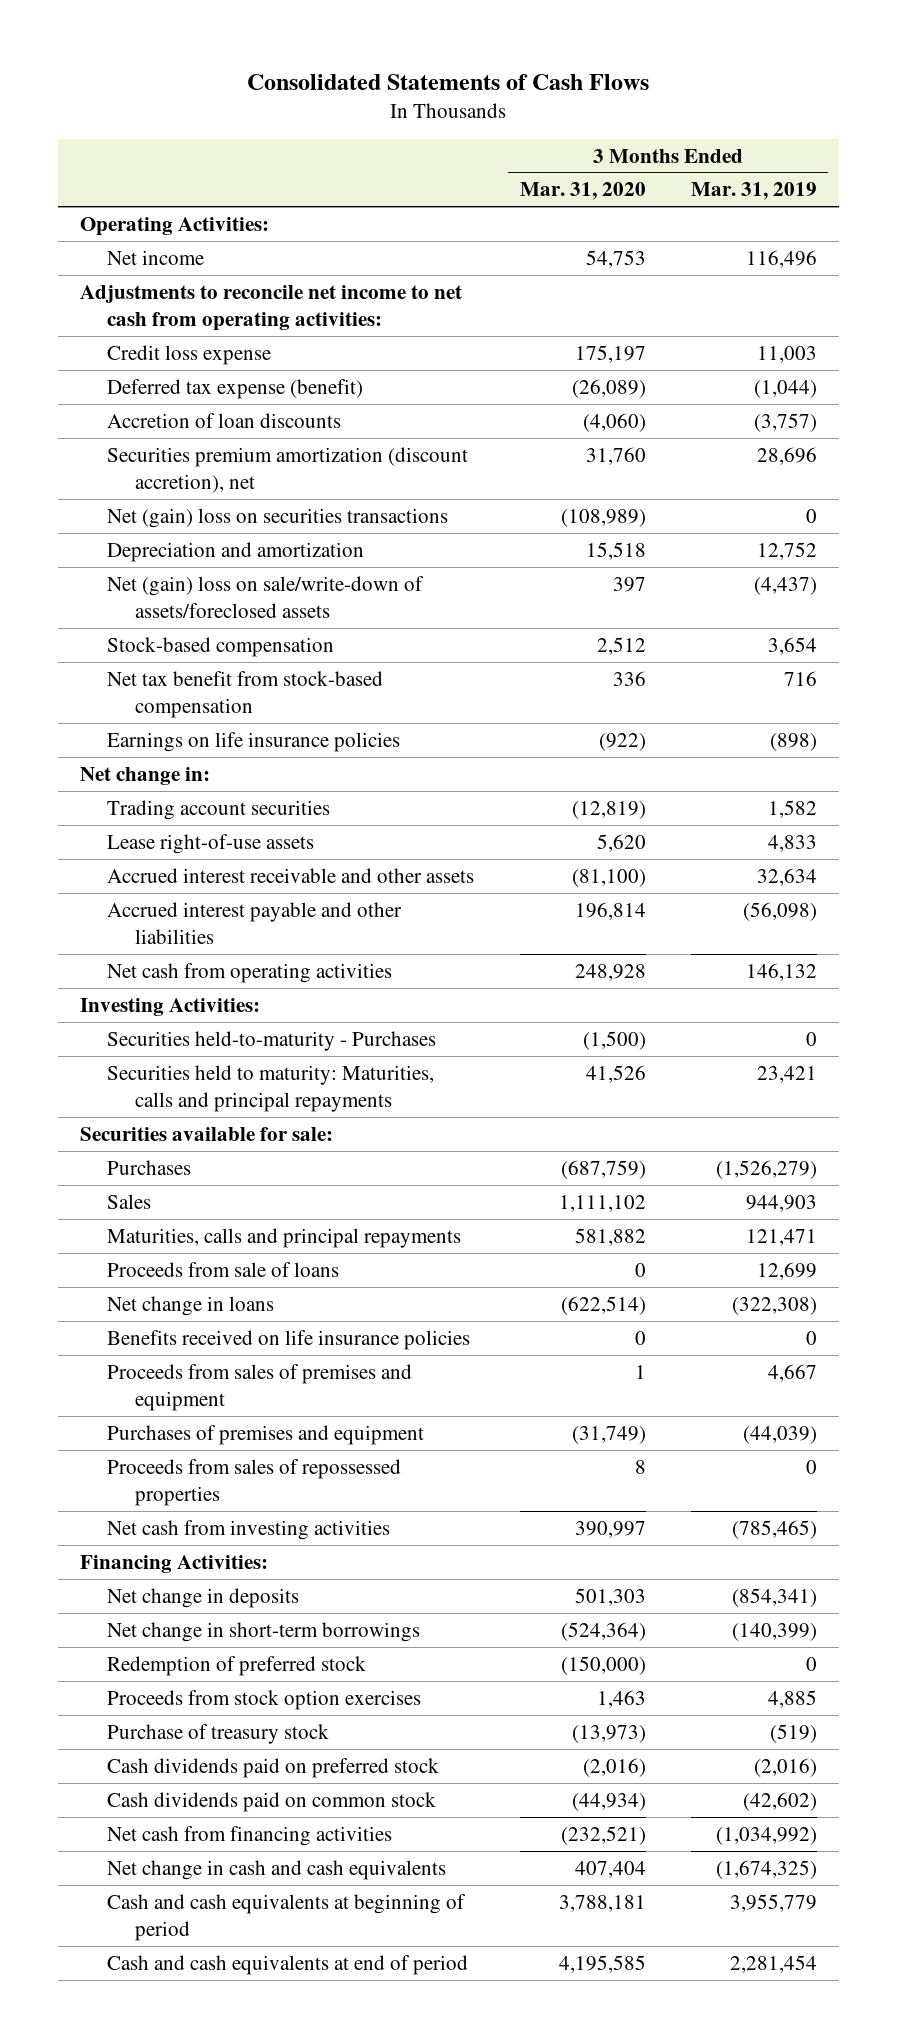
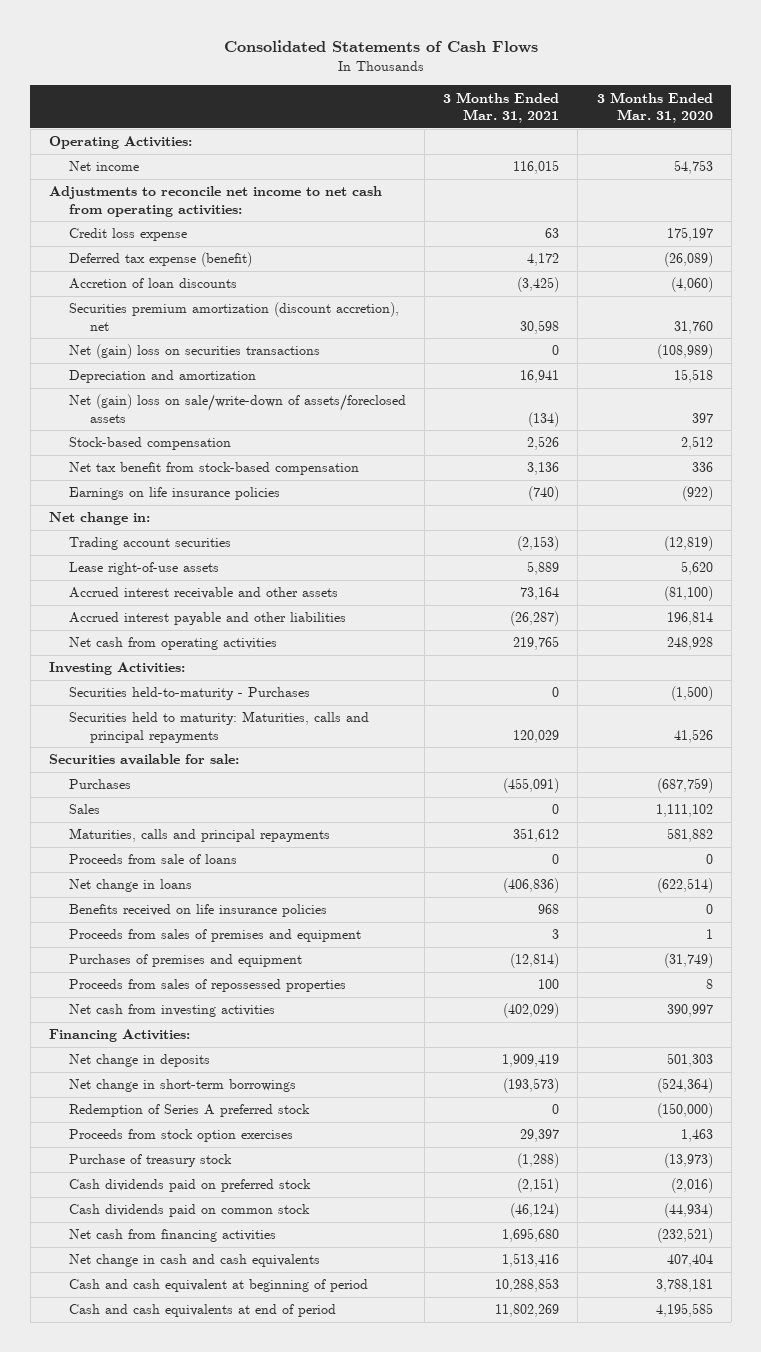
[690,182,817,201] Mar. 31, 2019 -> none
none -> [443,91,560,124] 3 Months Ended Mar. 31, 2021
[107,1655,367,1676] Redemption of preferred stock -> [69,1104,311,1118] Redemption of Series A preferred stock
[107,1893,467,1941] Cash and cash equivalents at beginning of period -> [69,1279,369,1293] Cash and cash equivalent at beginning of period

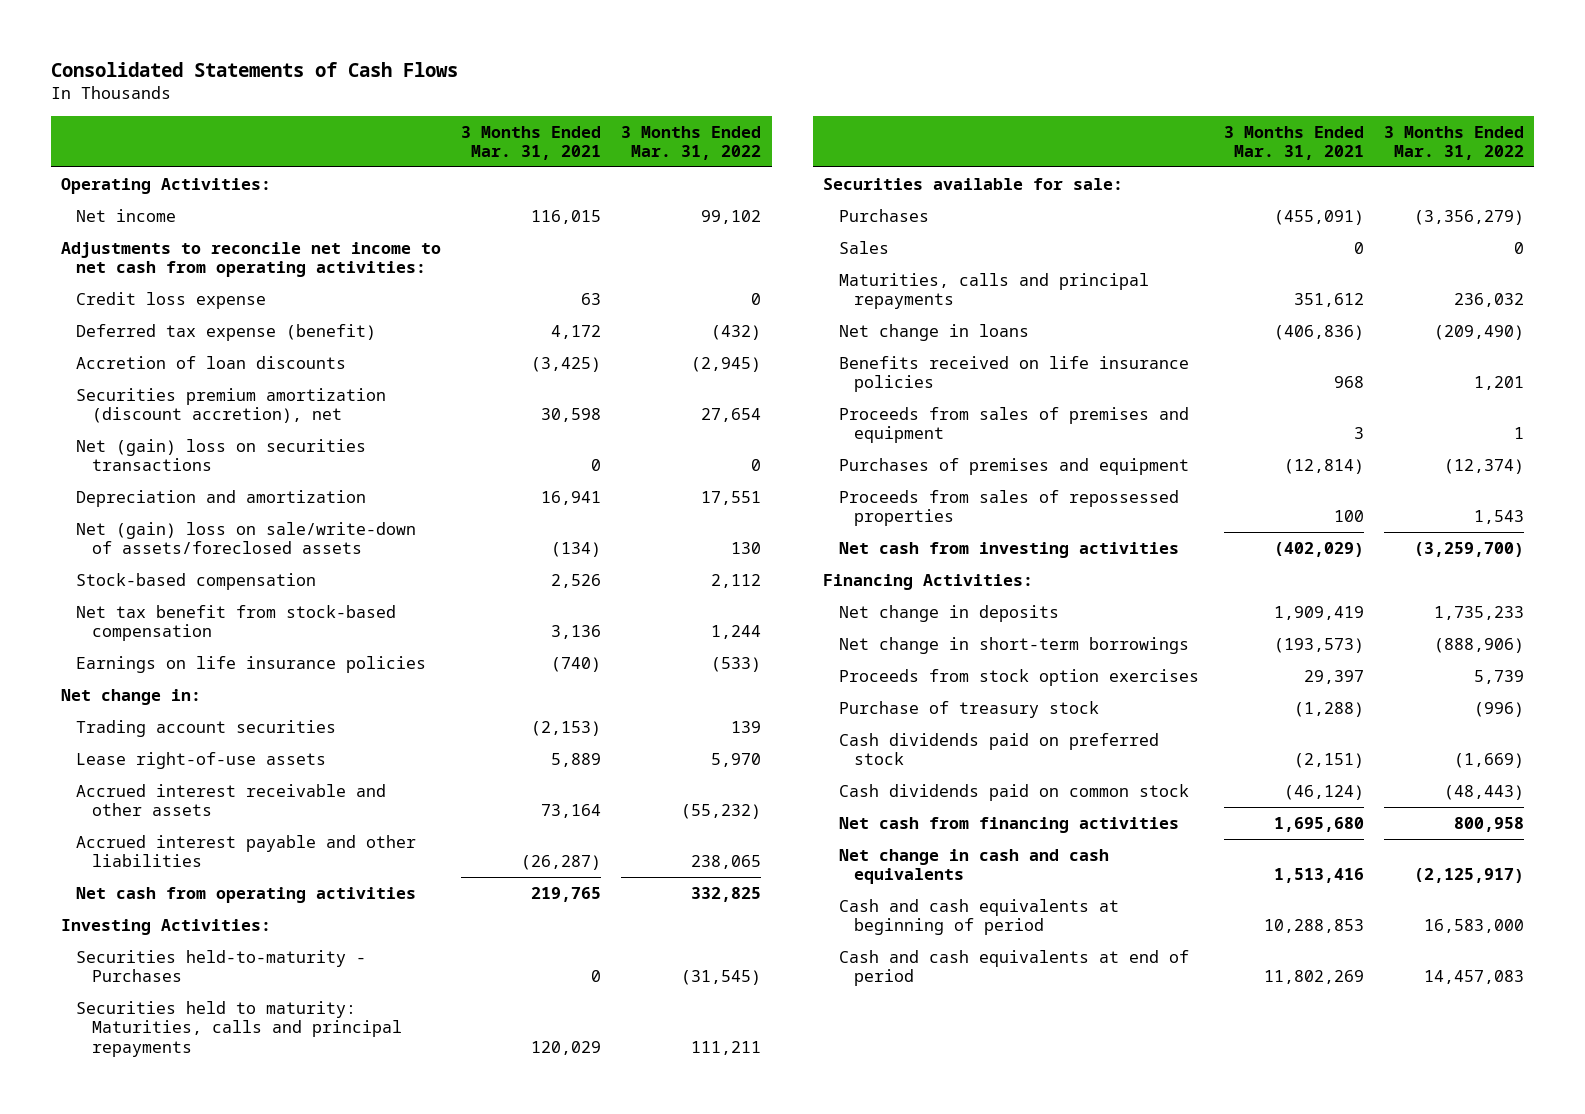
[596,91,713,124] 3 Months Ended Mar. 31, 2020 -> none
none -> [621,125,762,161] 3 Months Ended Mar. 31, 2022
[69,854,238,865] Proceeds from sale of loans -> none
[69,1104,311,1118] Redemption of Series A preferred stock -> none
[69,1279,369,1293] Cash and cash equivalent at beginning of period -> [838,898,1119,936] Cash and cash equivalents at beginning of period

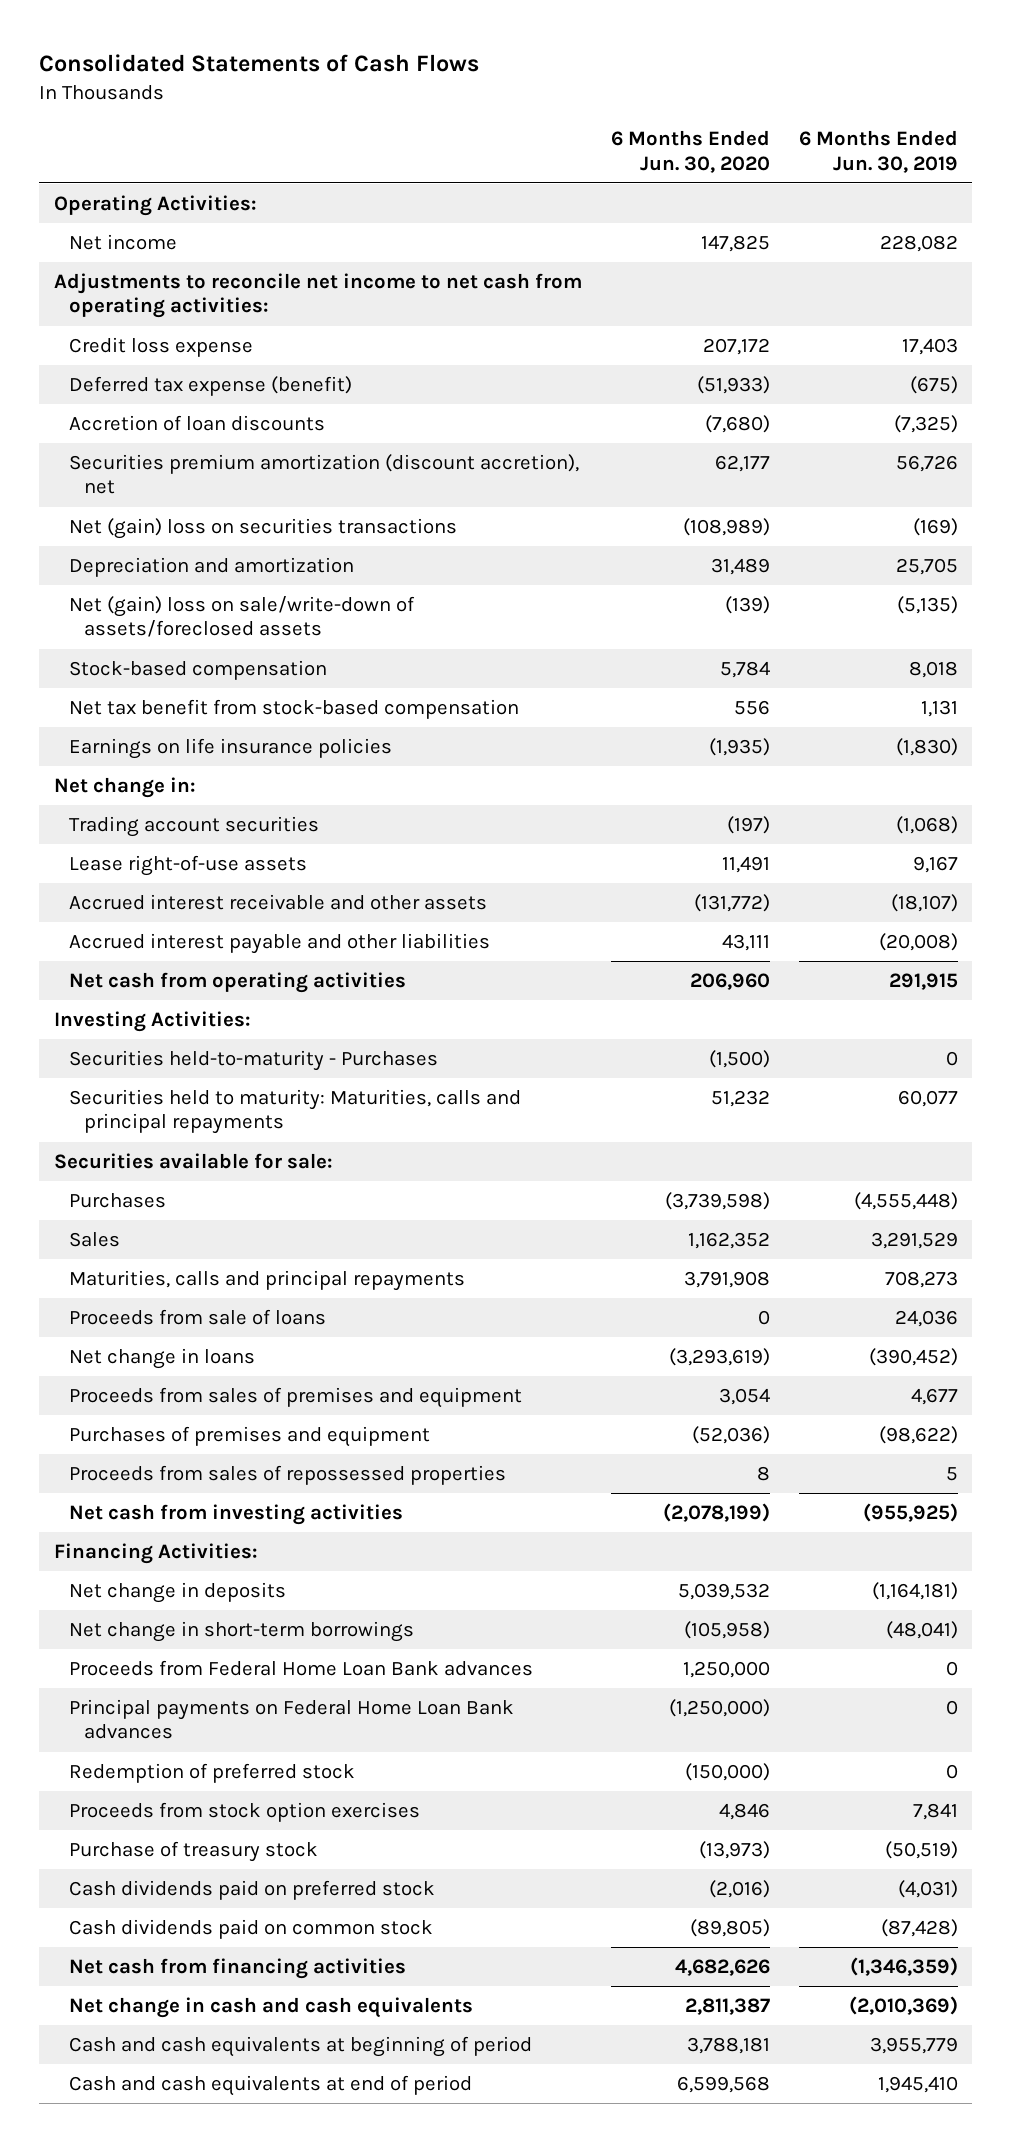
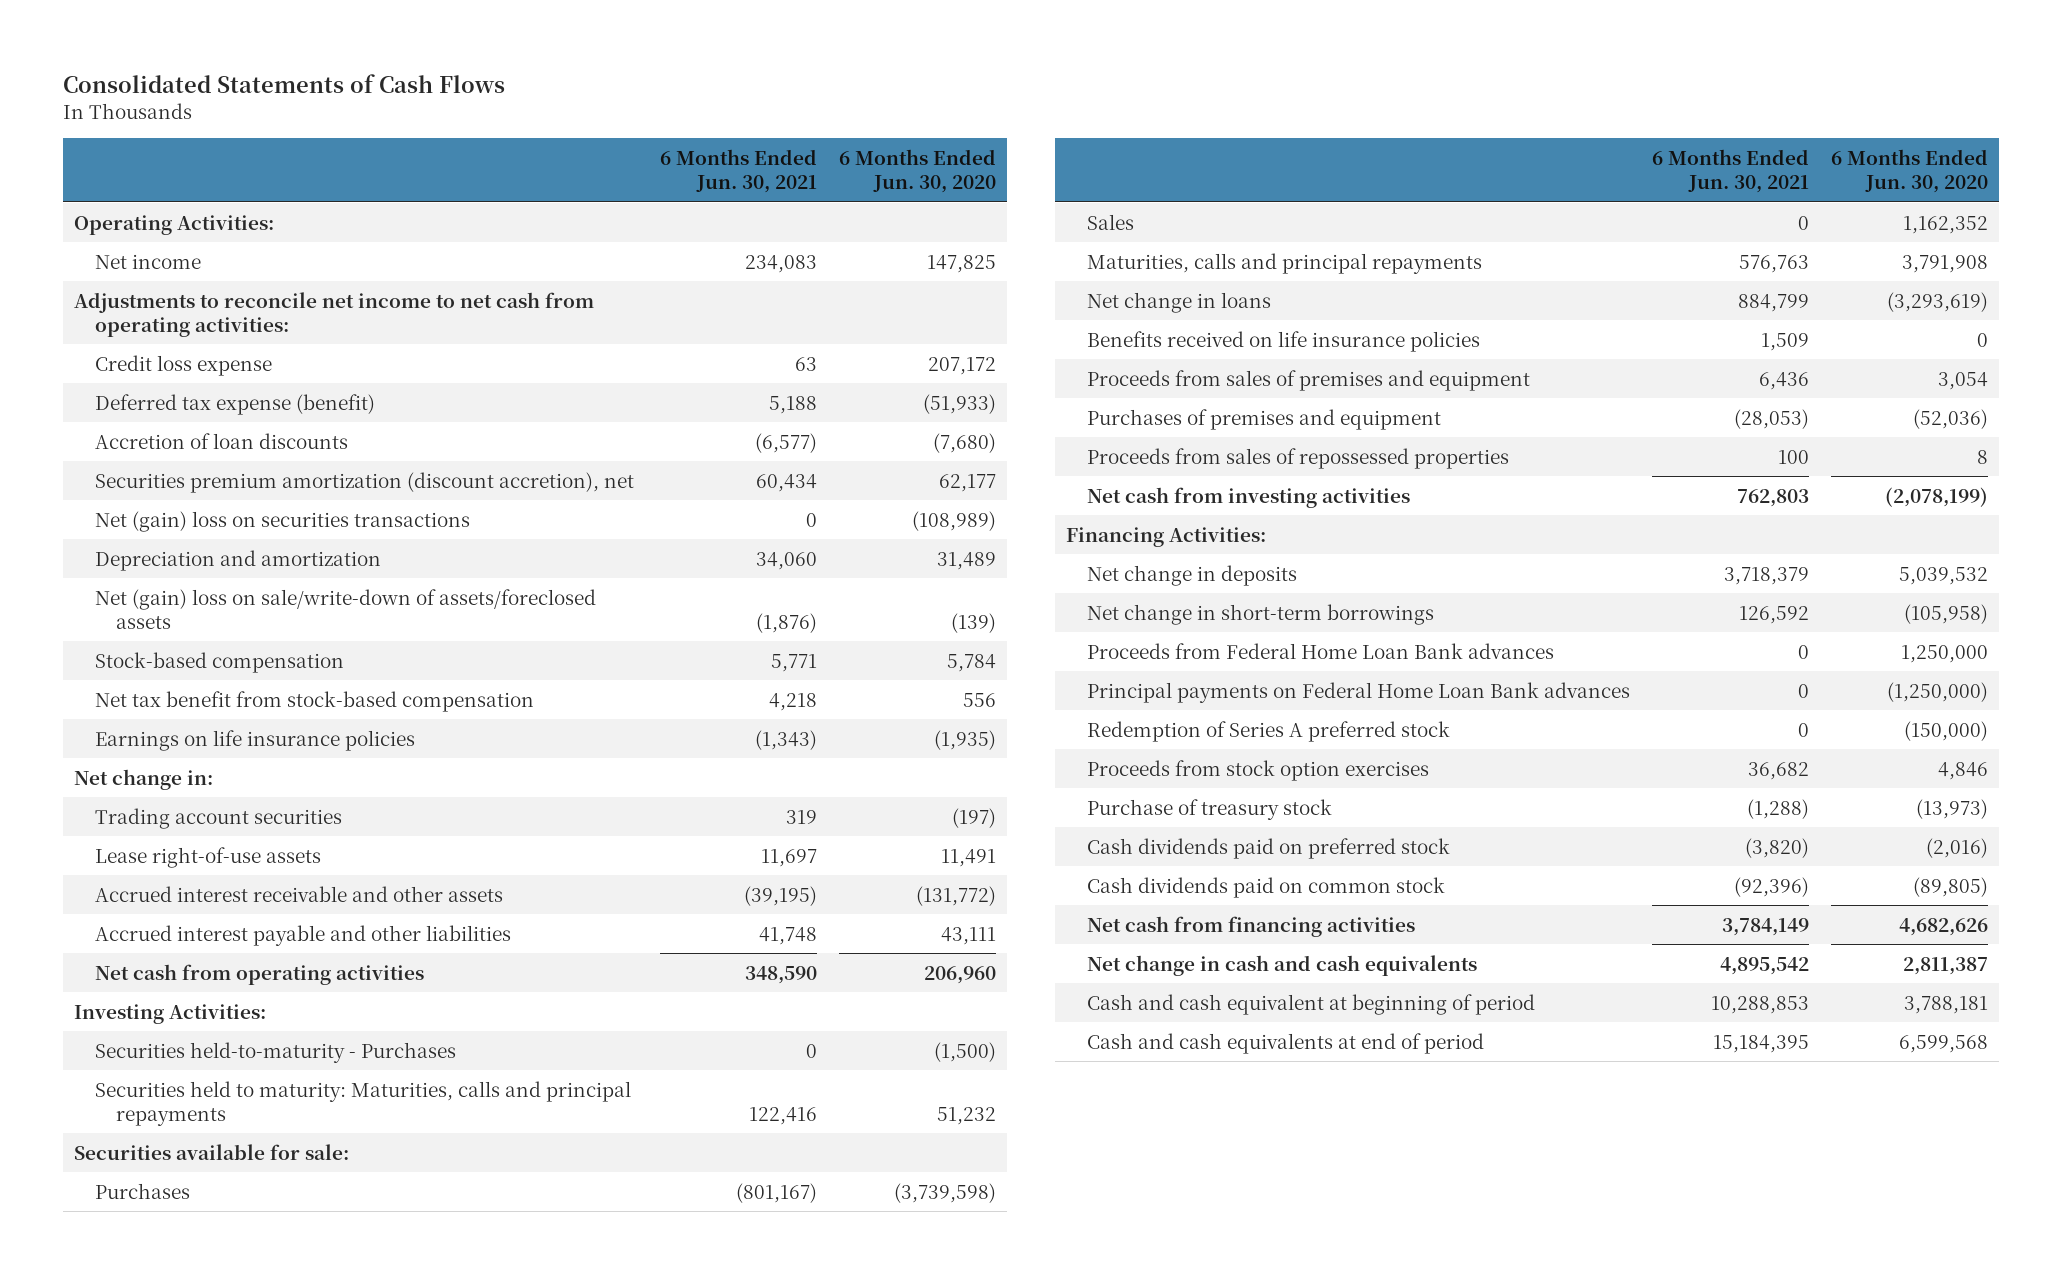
[798,130,958,173] 6 Months Ended Jun. 30, 2019 -> none
none -> [660,148,818,193] 6 Months Ended Jun. 30, 2021
[68,1308,326,1325] Proceeds from sale of loans -> none
none -> [1087,330,1481,352] Benefits received on life insurance policies
[68,1762,355,1783] Redemption of preferred stock -> [1087,720,1451,742] Redemption of Series A preferred stock
[68,2035,532,2057] Cash and cash equivalents at beginning of period -> [1087,993,1536,1015] Cash and cash equivalent at beginning of period

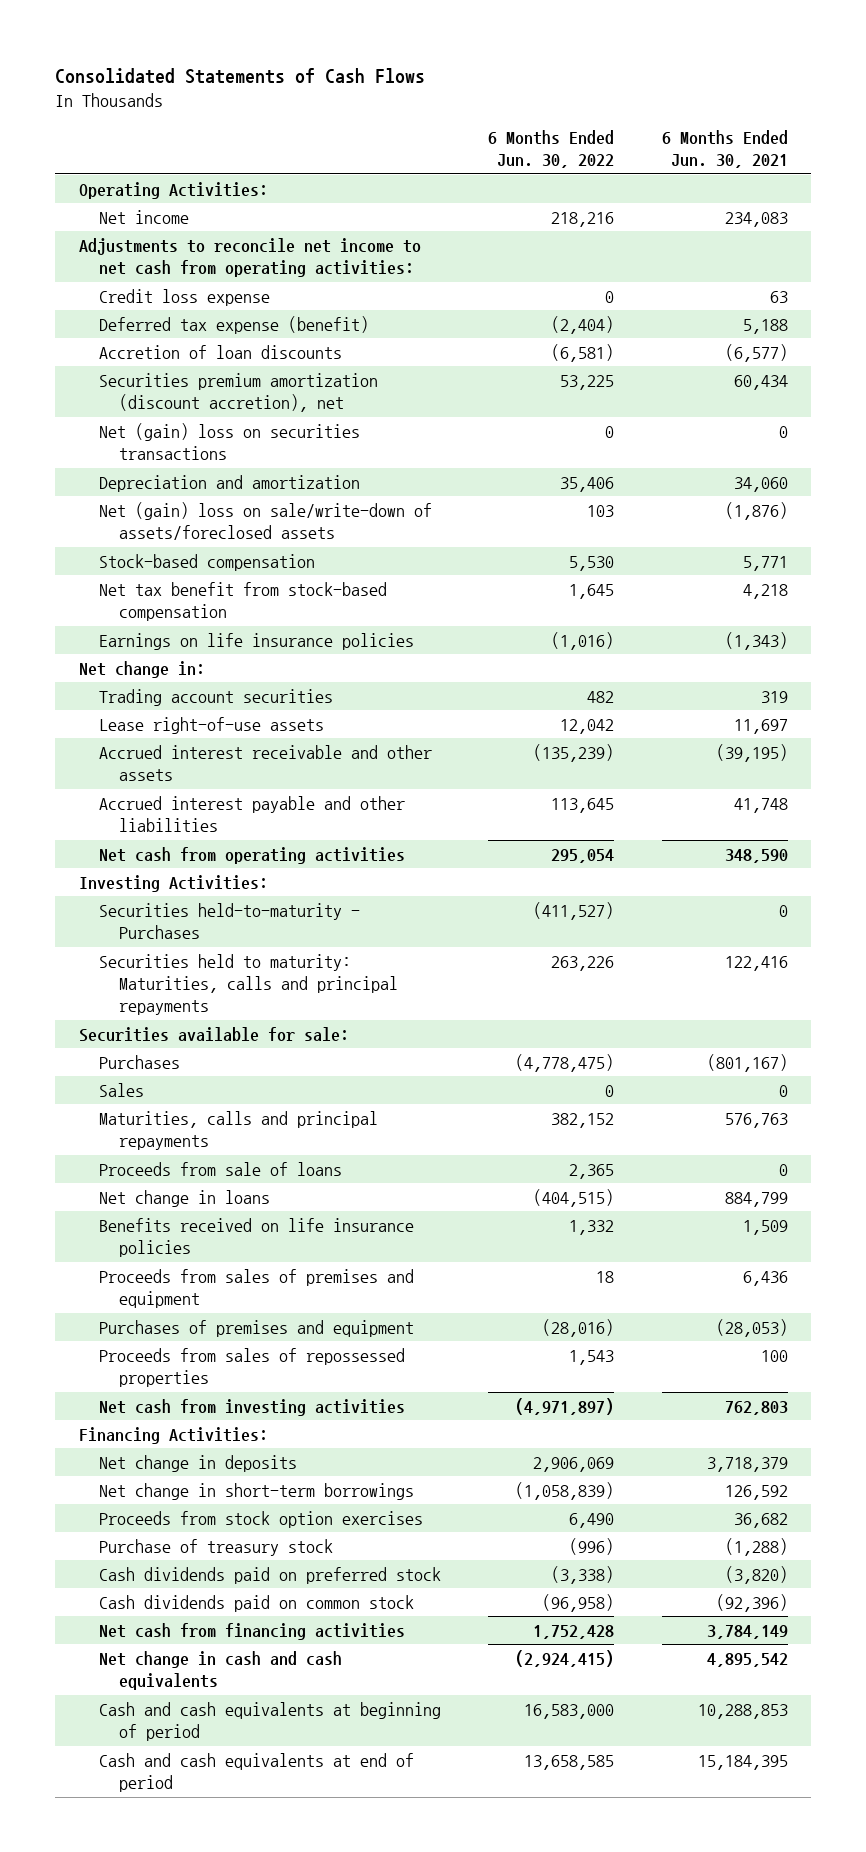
[839,148,997,193] 6 Months Ended Jun. 30, 2020 -> none
none -> [488,130,615,169] 6 Months Ended Jun. 30, 2022
none -> [99,1161,343,1176] Proceeds from sale of loans
[1087,642,1555,659] Proceeds from Federal Home Loan Bank advances -> none
[1087,681,1631,703] Principal payments on Federal Home Loan Bank advances -> none
[1087,720,1451,742] Redemption of Series A preferred stock -> none
[1087,993,1536,1015] Cash and cash equivalent at beginning of period -> [99,1701,442,1741] Cash and cash equivalents at beginning of period

